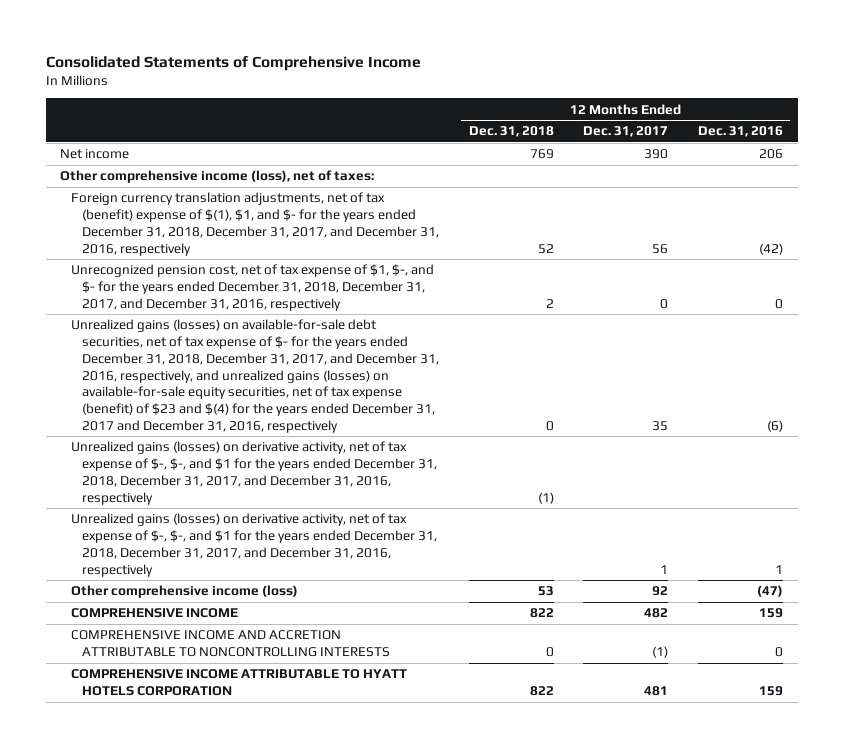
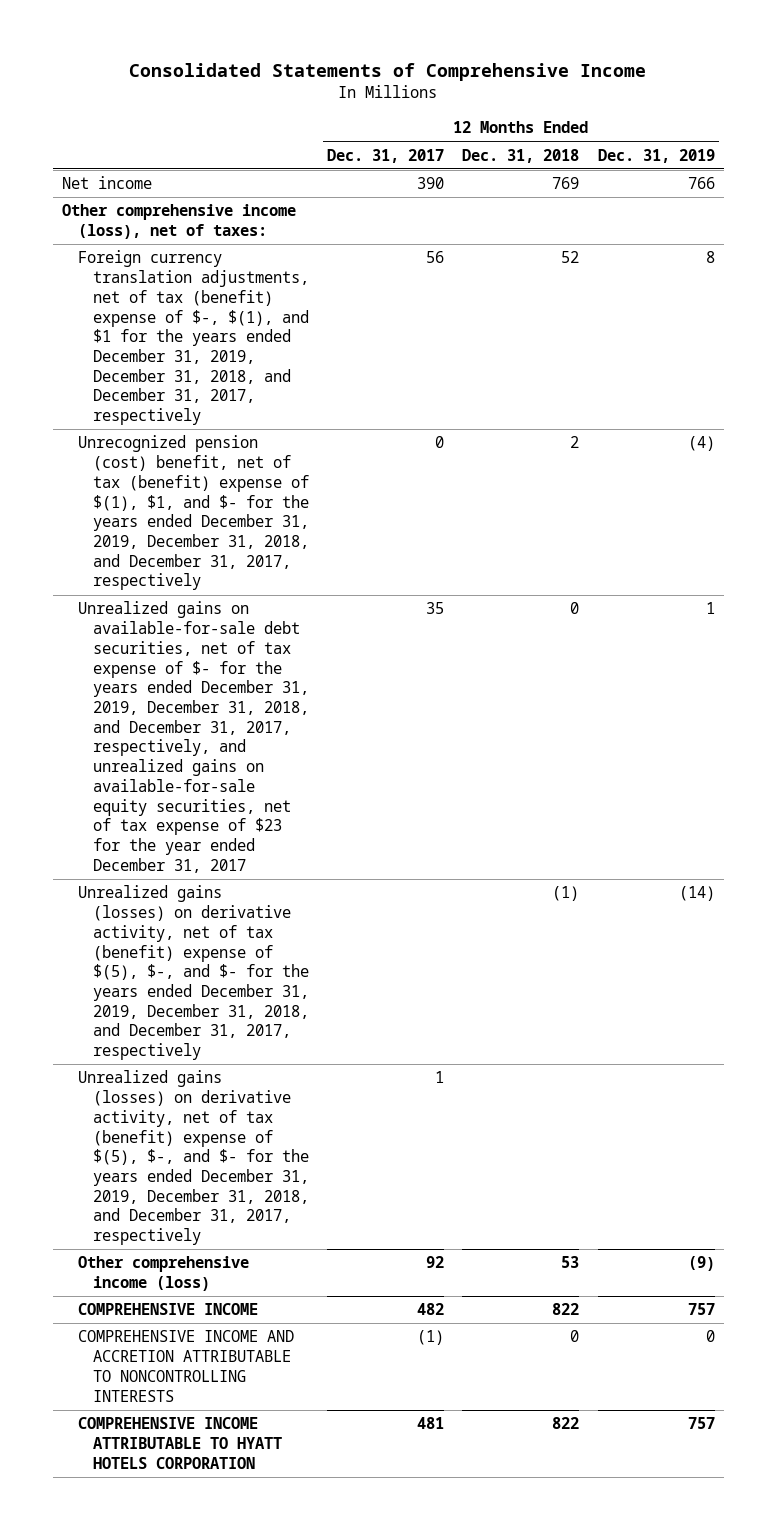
[697,126,783,138] Dec. 31, 2016 -> none
none -> [597,148,715,163] Dec. 31, 2019
[71,192,440,256] Foreign currency translation adjustments, net of tax (benefit) expense of $(1), $1, and $- for the years ended December 31, 2018, December 31, 2017, and December 31, 2016, respectively -> [77,250,309,426] Foreign currency translation adjustments, net of tax (benefit) expense of $-, $(1), and $1 for the years ended December 31, 2019, December 31, 2018, and December 31, 2017, respectively
[71,264,435,311] Unrecognized pension cost, net of tax expense of $1, $-, and $- for the years ended December 31, 2018, December 31, 2017, and December 31, 2016, respectively -> [77,435,309,591] Unrecognized pension (cost) benefit, net of tax (benefit) expense of $(1), $1, and $- for the years ended December 31, 2019, December 31, 2018, and December 31, 2017, respectively
[71,319,440,433] Unrealized gains (losses) on available-for-sale debt securities, net of tax expense of $- for the years ended December 31, 2018, December 31, 2017, and December 31, 2016, respectively, and unrealized gains (losses) on available-for-sale equity securities, net of tax expense (benefit) of $23 and $(4) for the years ended December 31, 2017 and December 31, 2016, respectively -> [77,601,309,873] Unrealized gains on available-for-sale debt securities, net of tax expense of $- for the years ended December 31, 2019, December 31, 2018, and December 31, 2017, respectively, and unrealized gains on available-for-sale equity securities, net of tax expense of $23 for the year ended December 31, 2017
[71,441,438,505] Unrealized gains (losses) on derivative activity, net of tax expense of $-, $-, and $1 for the years ended December 31, 2018, December 31, 2017, and December 31, 2016, respectively -> [77,885,309,1061] Unrealized gains (losses) on derivative activity, net of tax (benefit) expense of $(5), $-, and $- for the years ended December 31, 2019, December 31, 2018, and December 31, 2017, respectively
[71,513,438,577] Unrealized gains (losses) on derivative activity, net of tax expense of $-, $-, and $1 for the years ended December 31, 2018, December 31, 2017, and December 31, 2016, respectively -> [77,1070,309,1246] Unrealized gains (losses) on derivative activity, net of tax (benefit) expense of $(5), $-, and $- for the years ended December 31, 2019, December 31, 2018, and December 31, 2017, respectively

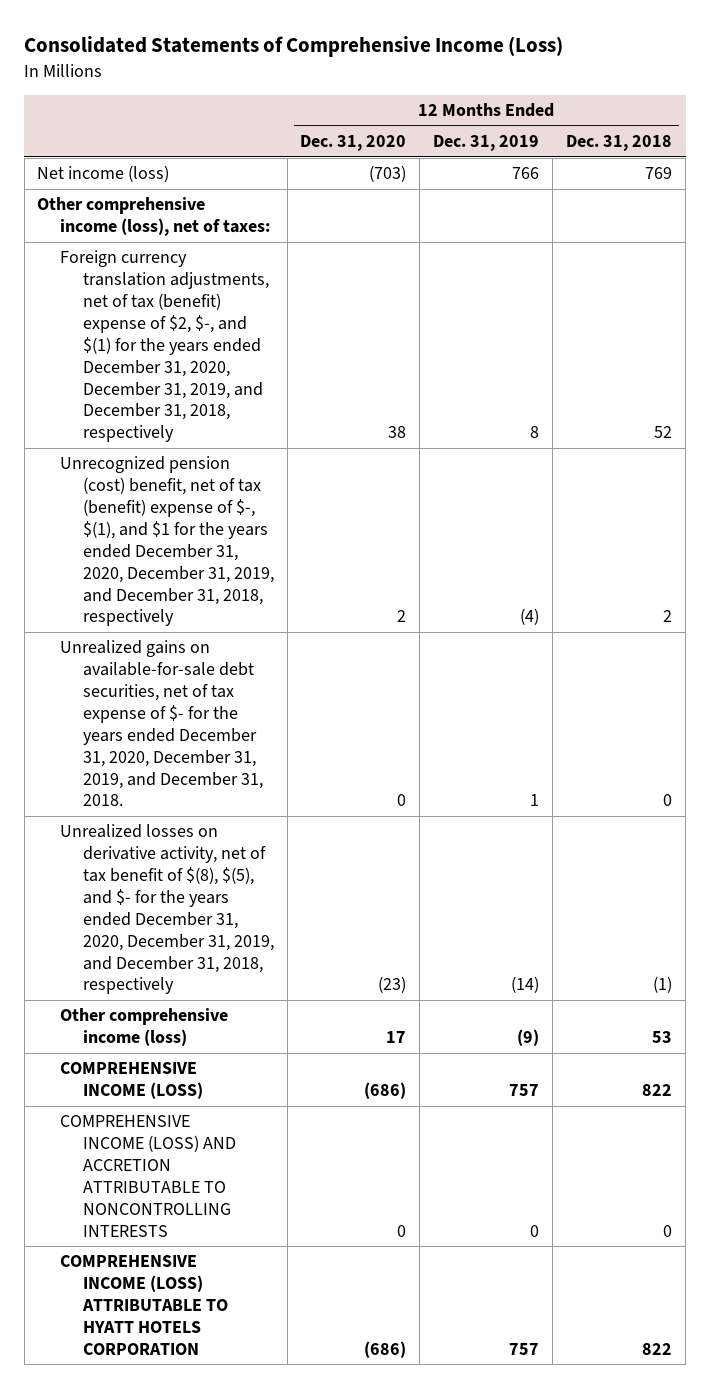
[129,63,647,82] Consolidated Statements of Comprehensive Income -> [24,36,564,58] Consolidated Statements of Comprehensive Income (Loss)
[327,148,445,163] Dec. 31, 2017 -> none
none -> [300,135,407,152] Dec. 31, 2020
[62,176,153,190] Net income -> [37,165,170,183] Net income (loss)
[77,1070,309,1246] Unrealized gains (losses) on derivative activity, net of tax (benefit) expense of $(5), $-, and $- for the years ended December 31, 2019, December 31, 2018, and December 31, 2017, respectively -> none
[77,250,309,426] Foreign currency translation adjustments, net of tax (benefit) expense of $-, $(1), and $1 for the years ended December 31, 2019, December 31, 2018, and December 31, 2017, respectively -> [60,250,269,443] Foreign currency translation adjustments, net of tax (benefit) expense of $2, $-, and $(1) for the years ended December 31, 2020, December 31, 2019, and December 31, 2018, respectively
[77,435,309,591] Unrecognized pension (cost) benefit, net of tax (benefit) expense of $(1), $1, and $- for the years ended December 31, 2019, December 31, 2018, and December 31, 2017, respectively -> [60,456,274,627] Unrecognized pension (cost) benefit, net of tax (benefit) expense of $-, $(1), and $1 for the years ended December 31, 2020, December 31, 2019, and December 31, 2018, respectively
[77,601,309,873] Unrealized gains on available-for-sale debt securities, net of tax expense of $- for the years ended December 31, 2019, December 31, 2018, and December 31, 2017, respectively, and unrealized gains on available-for-sale equity securities, net of tax expense of $23 for the year ended December 31, 2017 -> [60,640,263,807] Unrealized gains on available-for-sale debt securities, net of tax expense of $- for the years ended December 31, 2020, December 31, 2019, and December 31, 2018.
[77,885,309,1061] Unrealized gains (losses) on derivative activity, net of tax (benefit) expense of $(5), $-, and $- for the years ended December 31, 2019, December 31, 2018, and December 31, 2017, respectively -> [60,824,274,995] Unrealized losses on derivative activity, net of tax benefit of $(8), $(5), and $- for the years ended December 31, 2020, December 31, 2019, and December 31, 2018, respectively
[77,1303,258,1316] COMPREHENSIVE INCOME -> [60,1062,203,1100] COMPREHENSIVE INCOME (LOSS)
[77,1330,294,1402] COMPREHENSIVE INCOME AND ACCRETION ATTRIBUTABLE TO NONCONTROLLING INTERESTS -> [60,1115,236,1237] COMPREHENSIVE INCOME (LOSS) AND ACCRETION ATTRIBUTABLE TO NONCONTROLLING INTERESTS
[77,1417,282,1469] COMPREHENSIVE INCOME ATTRIBUTABLE TO HYATT HOTELS CORPORATION -> [60,1255,228,1355] COMPREHENSIVE INCOME (LOSS) ATTRIBUTABLE TO HYATT HOTELS CORPORATION

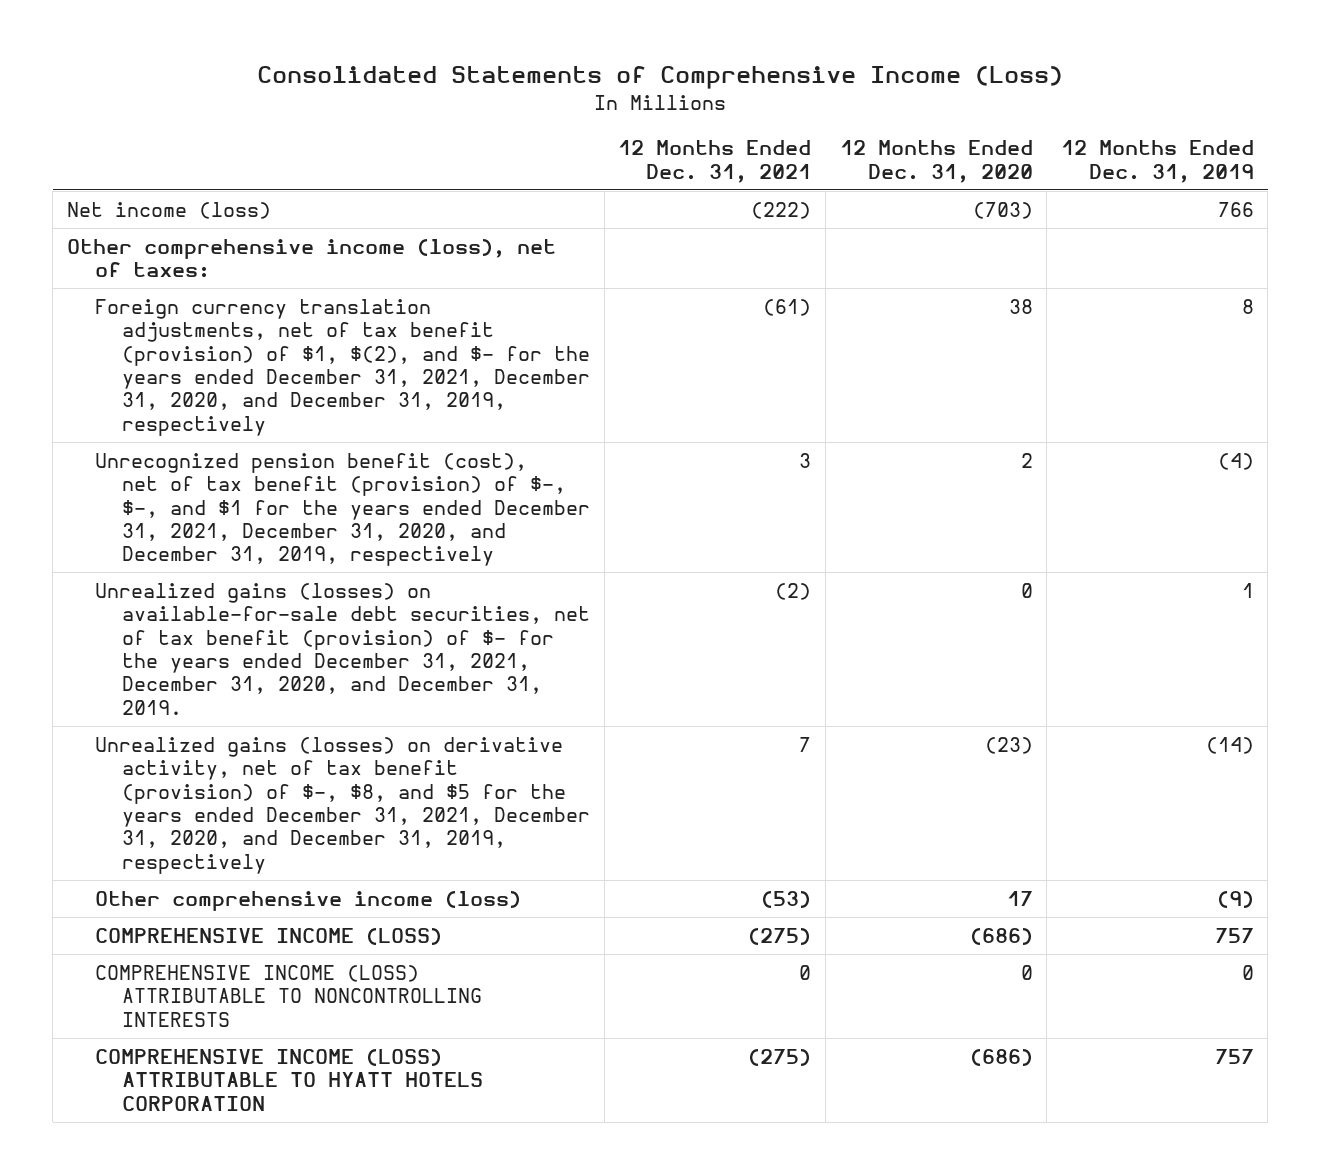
[566,135,673,152] Dec. 31, 2018 -> none
none -> [618,140,812,183] 12 Months Ended Dec. 31, 2021
[60,250,269,443] Foreign currency translation adjustments, net of tax (benefit) expense of $2, $-, and $(1) for the years ended December 31, 2020, December 31, 2019, and December 31, 2018, respectively -> [94,298,591,436] Foreign currency translation adjustments, net of tax benefit (provision) of $1, $(2), and $- for the years ended December 31, 2021, December 31, 2020, and December 31, 2019, respectively
[60,456,274,627] Unrecognized pension (cost) benefit, net of tax (benefit) expense of $-, $(1), and $1 for the years ended December 31, 2020, December 31, 2019, and December 31, 2018, respectively -> [94,452,591,567] Unrecognized pension benefit (cost), net of tax benefit (provision) of $-, $-, and $1 for the years ended December 31, 2021, December 31, 2020, and December 31, 2019, respectively
[60,640,263,807] Unrealized gains on available-for-sale debt securities, net of tax expense of $- for the years ended December 31, 2020, December 31, 2019, and December 31, 2018. -> [94,582,591,715] Unrealized gains (losses) on available-for-sale debt securities, net of tax benefit (provision) of $- for the years ended December 31, 2021, December 31, 2020, and December 31, 2019.
[60,824,274,995] Unrealized losses on derivative activity, net of tax benefit of $(8), $(5), and $- for the years ended December 31, 2020, December 31, 2019, and December 31, 2018, respectively -> [94,736,591,874] Unrealized gains (losses) on derivative activity, net of tax benefit (provision) of $-, $8, and $5 for the years ended December 31, 2021, December 31, 2020, and December 31, 2019, respectively
[60,1115,236,1237] COMPREHENSIVE INCOME (LOSS) AND ACCRETION ATTRIBUTABLE TO NONCONTROLLING INTERESTS -> [94,964,483,1027] COMPREHENSIVE INCOME (LOSS) ATTRIBUTABLE TO NONCONTROLLING INTERESTS

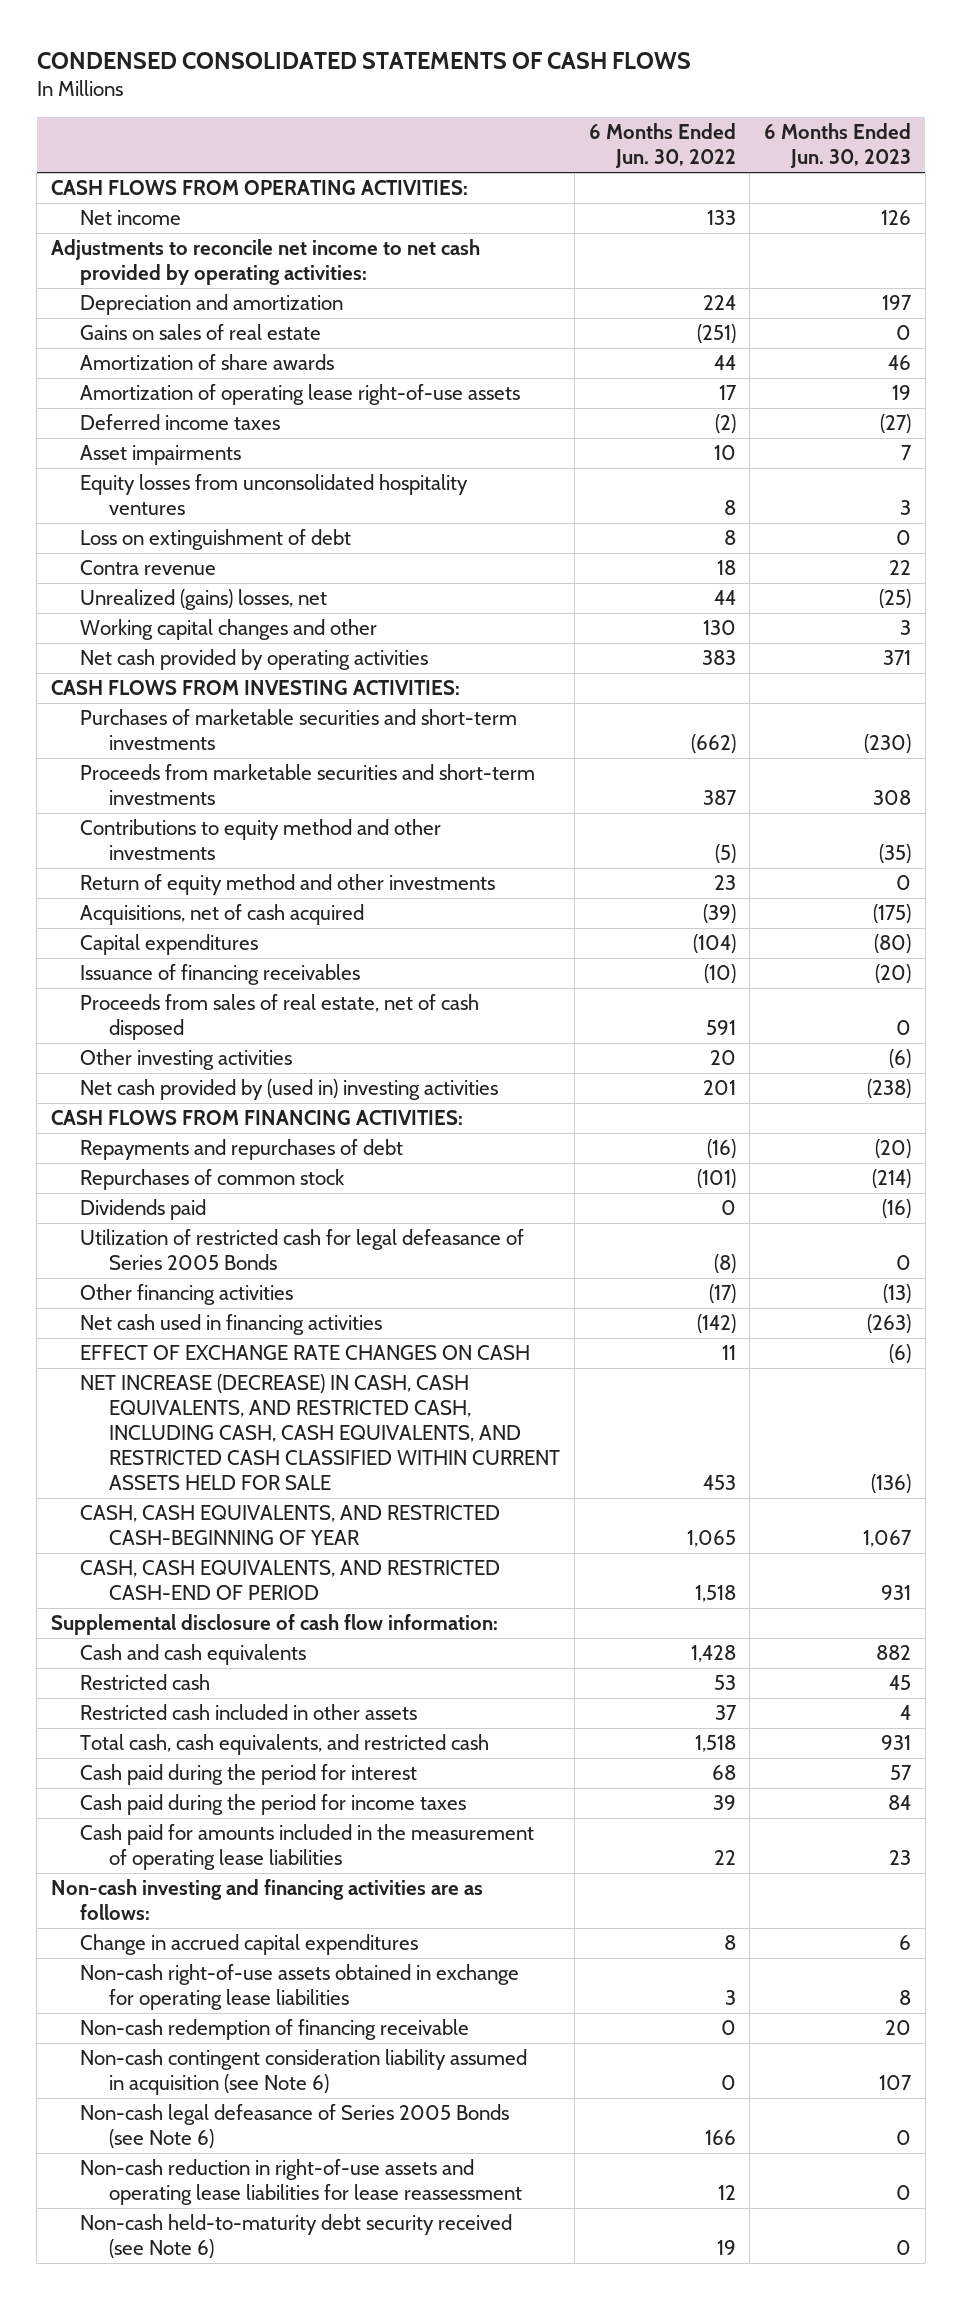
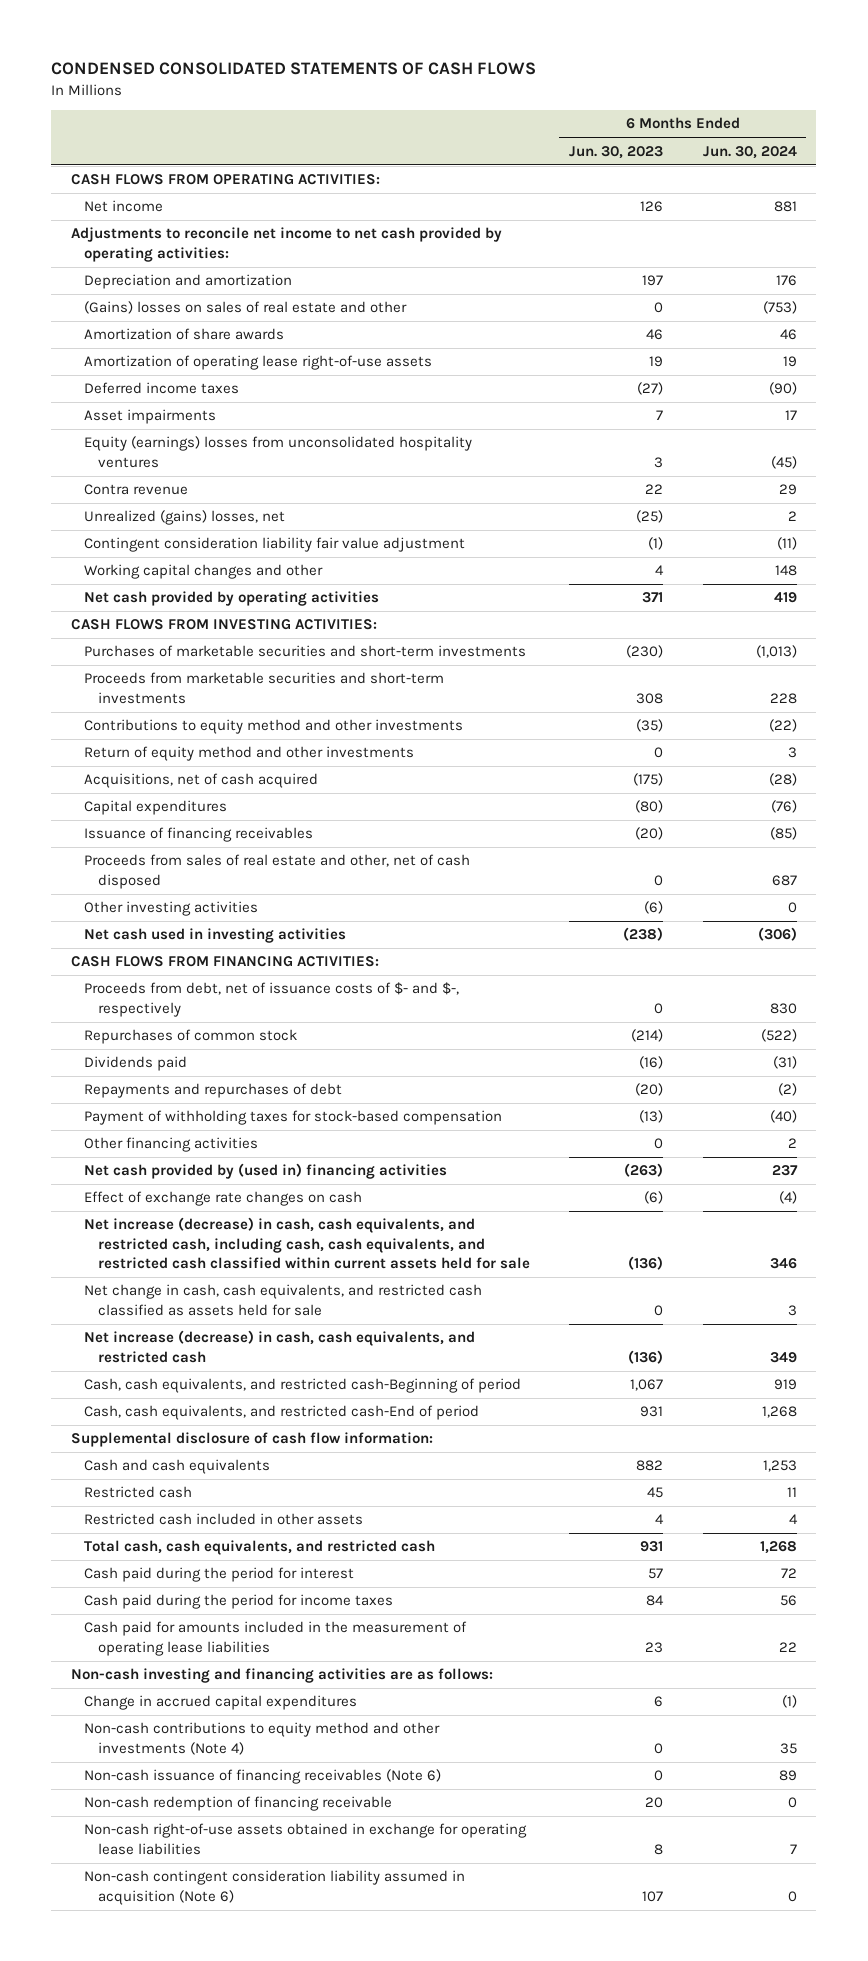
[588,123,736,169] 6 Months Ended Jun. 30, 2022 -> none
none -> [702,145,797,159] Jun. 30, 2024
[80,324,322,341] Gains on sales of real estate -> [84,301,408,315] (Gains) losses on sales of real estate and other
[80,529,352,551] Loss on extinguishment of debt -> none
[80,474,469,516] Equity losses from unconsolidated hospitality ventures -> [84,436,473,468] Equity (earnings) losses from unconsolidated hospitality ventures
none -> [84,537,466,553] Contingent consideration liability fair value adjustment
[900,620,912,636] 3 -> [655,565,665,576] 4
[80,994,480,1041] Proceeds from sales of real estate, net of cash disposed -> [84,854,471,889] Proceeds from sales of real estate and other, net of cash disposed
[80,1079,499,1101] Net cash provided by (used in) investing activities -> [84,928,347,944] Net cash used in investing activities
none -> [84,982,460,1017] Proceeds from debt, net of issuance costs of $- and $-, respectively
[80,1229,525,1271] Utilization of restricted cash for legal defeasance of Series 2005 Bonds -> none
[80,1139,404,1161] Repayments and repurchases of debt -> [84,1083,343,1099] Repayments and repurchases of debt
none -> [84,1110,503,1126] Payment of withholding taxes for stock-based compensation
[883,1284,912,1304] (13) -> [654,1138,664,1150] 0
[80,1314,383,1336] Net cash used in financing activities -> [84,1163,448,1180] Net cash provided by (used in) financing activities
[80,1345,531,1361] EFFECT OF EXCHANGE RATE CHANGES ON CASH -> [84,1191,363,1207] Effect of exchange rate changes on cash
none -> [84,1217,530,1269] Net increase (decrease) in cash, cash equivalents, and restricted cash, including cash, cash equivalents, and restricted cash classified within current assets held for sale
none -> [84,1284,483,1316] Net change in cash, cash equivalents, and restricted cash classified as assets held for sale
[80,1374,561,1490] NET INCREASE (DECREASE) IN CASH, CASH EQUIVALENTS, AND RESTRICTED CASH, INCLUDING CASH, CASH EQUIVALENTS, AND RESTRICTED CASH CLASSIFIED WITHIN CURRENT ASSETS HELD FOR SALE -> [84,1330,476,1363] Net increase (decrease) in cash, cash equivalents, and restricted cash
[80,1505,501,1546] CASH, CASH EQUIVALENTS, AND RESTRICTED CASH-BEGINNING OF YEAR -> [84,1378,522,1394] Cash, cash equivalents, and restricted cash-Beginning of period
[80,1560,501,1601] CASH, CASH EQUIVALENTS, AND RESTRICTED CASH-END OF PERIOD -> [84,1405,480,1421] Cash, cash equivalents, and restricted cash-End of period
none -> [84,1722,441,1755] Non-cash contributions to equity method and other investments (Note 4)
none -> [84,1769,442,1785] Non-cash issuance of financing receivables (Note 6)
[80,2104,510,2149] Non-cash legal defeasance of Series 2005 Bonds (see Note 6) -> none
[80,2159,523,2206] Non-cash reduction in right-of-use assets and operating lease liabilities for lease reassessment -> none
[80,2214,513,2259] Non-cash held-to-maturity debt security received (see Note 6) -> none
[80,1964,520,2011] Non-cash right-of-use assets obtained in exchange for operating lease liabilities -> [84,1823,528,1855] Non-cash right-of-use assets obtained in exchange for operating lease liabilities
[80,2049,528,2096] Non-cash contingent consideration liability assumed in acquisition (see Note 6) -> [84,1870,466,1905] Non-cash contingent consideration liability assumed in acquisition (Note 6)

